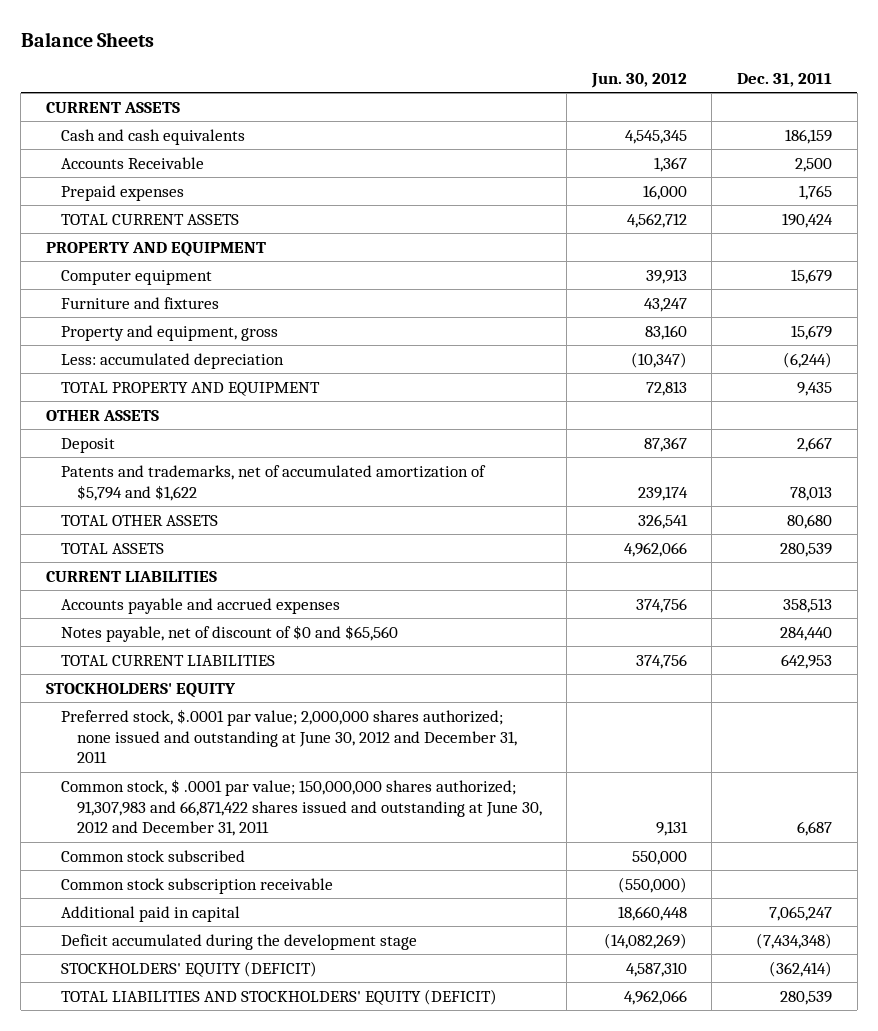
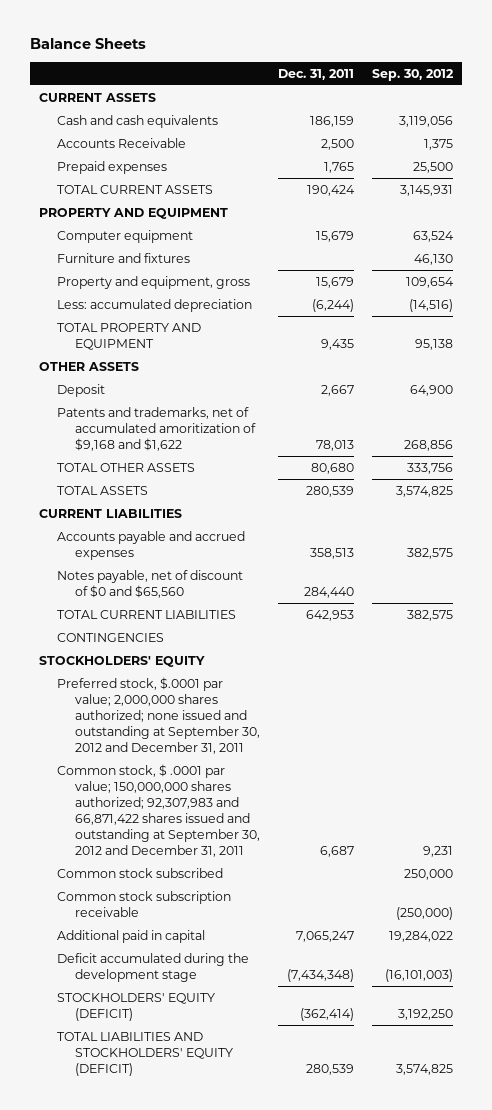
[590,72,687,88] Jun. 30, 2012 -> none
none -> [371,68,454,81] Sep. 30, 2012
[61,464,487,501] Patents and trademarks, net of accumulated amortization of $5,794 and $1,622 -> [57,406,257,451] Patents and trademarks, net of accumulated amoritization of $9,168 and $1,622
none -> [57,632,165,642] CONTINGENCIES
[61,708,517,764] Preferred stock, $.0001 par value; 2,000,000 shares authorized; none issued and outstanding at June 30, 2012 and December 31, 2011 -> [57,676,261,754] Preferred stock, $.0001 par value; 2,000,000 shares authorized; none issued and outstanding at September 30, 2012 and December 31, 2011
[61,778,542,837] Common stock, $ .0001 par value; 150,000,000 shares authorized; 91,307,983 and 66,871,422 shares issued and outstanding at June 30, 2012 and December 31, 2011 -> [57,763,261,857] Common stock, $ .0001 par value; 150,000,000 shares authorized; 92,307,983 and 66,871,422 shares issued and outstanding at September 30, 2012 and December 31, 2011

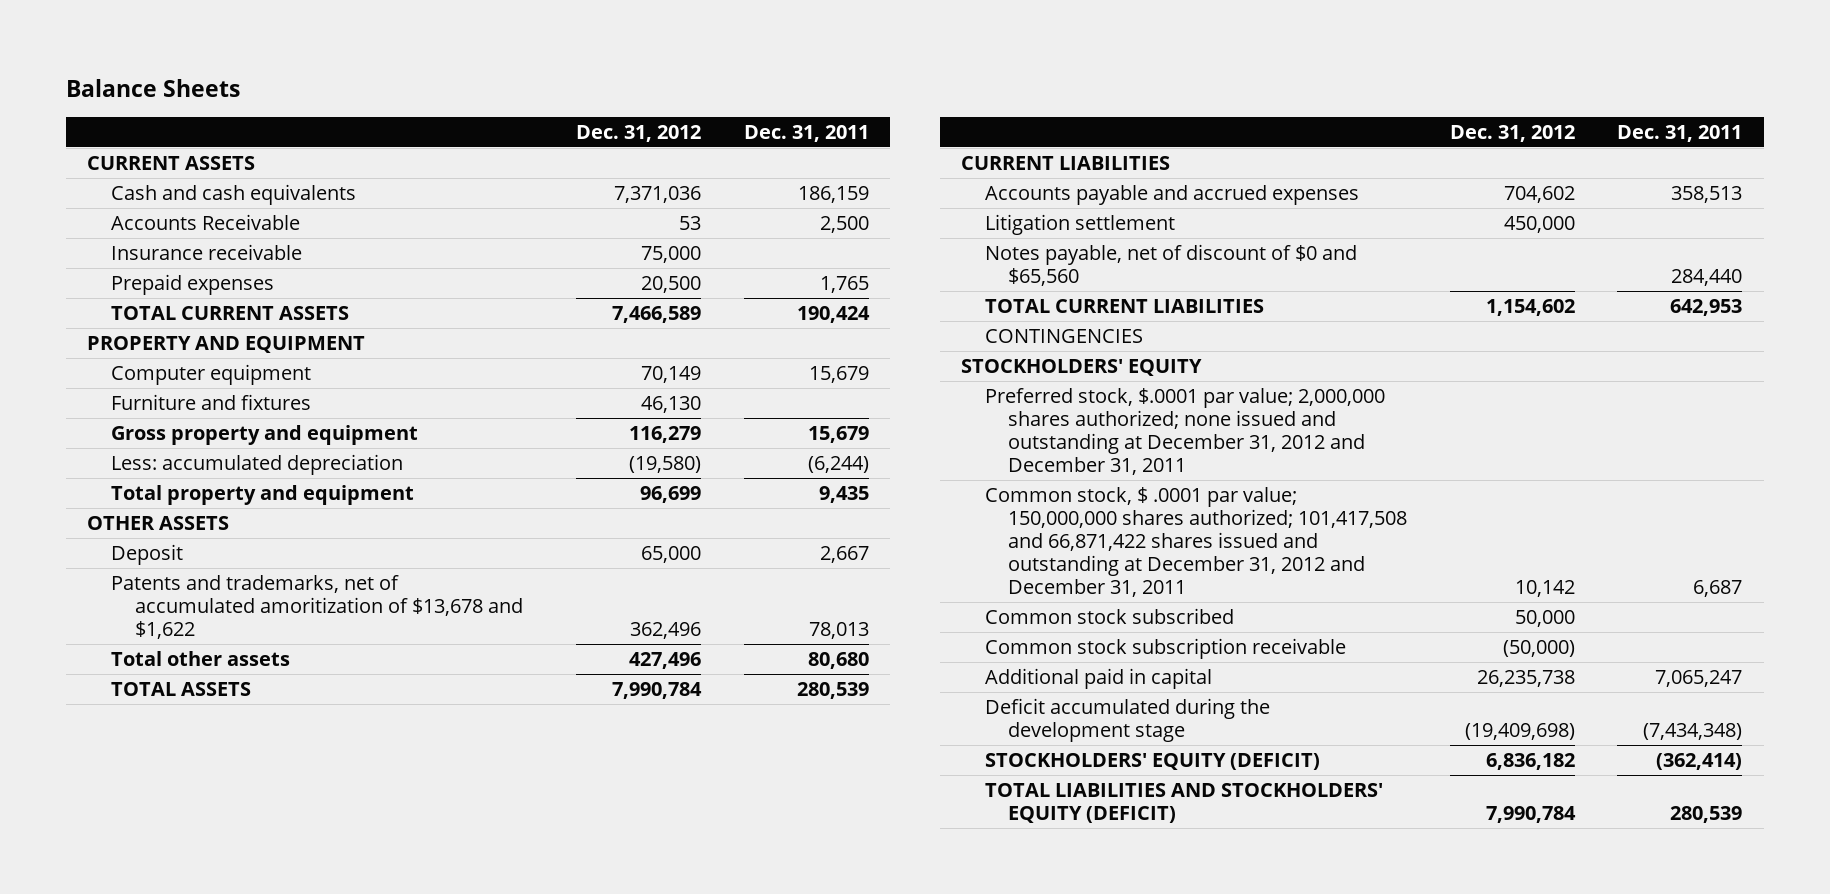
[371,68,454,81] Sep. 30, 2012 -> none
none -> [576,124,702,142] Dec. 31, 2012
none -> [111,243,303,260] Insurance receivable
[57,275,251,289] Property and equipment, gross -> [111,424,419,445] Gross property and equipment
[57,322,202,350] TOTAL PROPERTY AND EQUIPMENT -> [111,484,415,505] Total property and equipment
[57,406,257,451] Patents and trademarks, net of accumulated amoritization of $9,168 and $1,622 -> [111,574,523,640] Patents and trademarks, net of accumulated amoritization of $13,678 and $1,622
[57,462,196,472] TOTAL OTHER ASSETS -> [111,650,291,666] Total other assets
none -> [984,213,1175,235] Litigation settlement
[57,676,261,754] Preferred stock, $.0001 par value; 2,000,000 shares authorized; none issued and outstanding at September 30, 2012 and December 31, 2011 -> [984,387,1385,476] Preferred stock, $.0001 par value; 2,000,000 shares authorized; none issued and outstanding at December 31, 2012 and December 31, 2011
[57,763,261,857] Common stock, $ .0001 par value; 150,000,000 shares authorized; 92,307,983 and 66,871,422 shares issued and outstanding at September 30, 2012 and December 31, 2011 -> [984,486,1408,598] Common stock, $ .0001 par value; 150,000,000 shares authorized; 101,417,508 and 66,871,422 shares issued and outstanding at December 31, 2012 and December 31, 2011

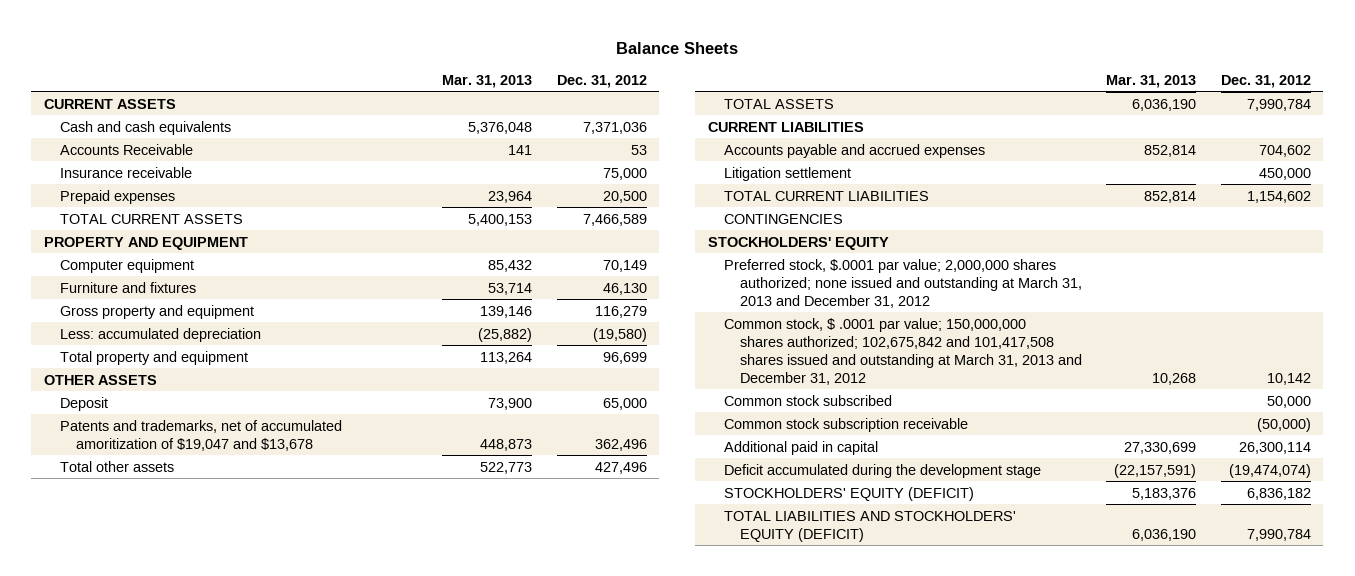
[743,124,869,142] Dec. 31, 2011 -> none
none -> [442,74,533,88] Mar. 31, 2013
[111,574,523,640] Patents and trademarks, net of accumulated amoritization of $13,678 and $1,622 -> [59,419,342,451] Patents and trademarks, net of accumulated amoritization of $19,047 and $13,678
[984,243,1357,286] Notes payable, net of discount of $0 and $65,560 -> none
[984,387,1385,476] Preferred stock, $.0001 par value; 2,000,000 shares authorized; none issued and outstanding at December 31, 2012 and December 31, 2011 -> [723,258,1082,308] Preferred stock, $.0001 par value; 2,000,000 shares authorized; none issued and outstanding at March 31, 2013 and December 31, 2012
[984,486,1408,598] Common stock, $ .0001 par value; 150,000,000 shares authorized; 101,417,508 and 66,871,422 shares issued and outstanding at December 31, 2012 and December 31, 2011 -> [723,317,1082,385] Common stock, $ .0001 par value; 150,000,000 shares authorized; 102,675,842 and 101,417,508 shares issued and outstanding at March 31, 2013 and December 31, 2012
[1476,669,1575,687] 26,235,738 -> [1239,441,1312,454] 26,300,114
[1464,722,1575,740] (19,409,698) -> [1229,463,1312,478] (19,474,074)

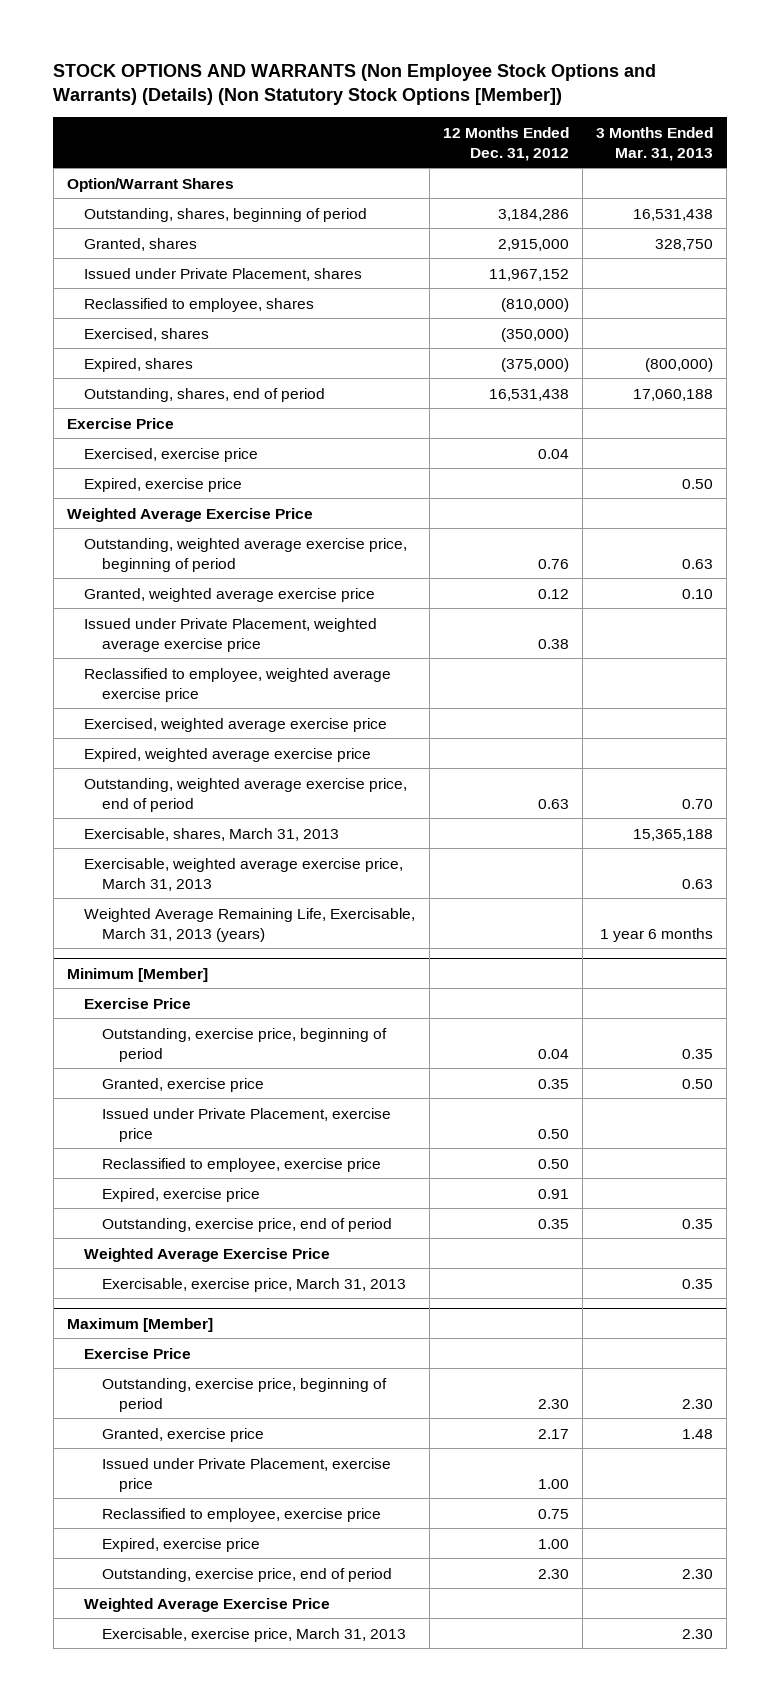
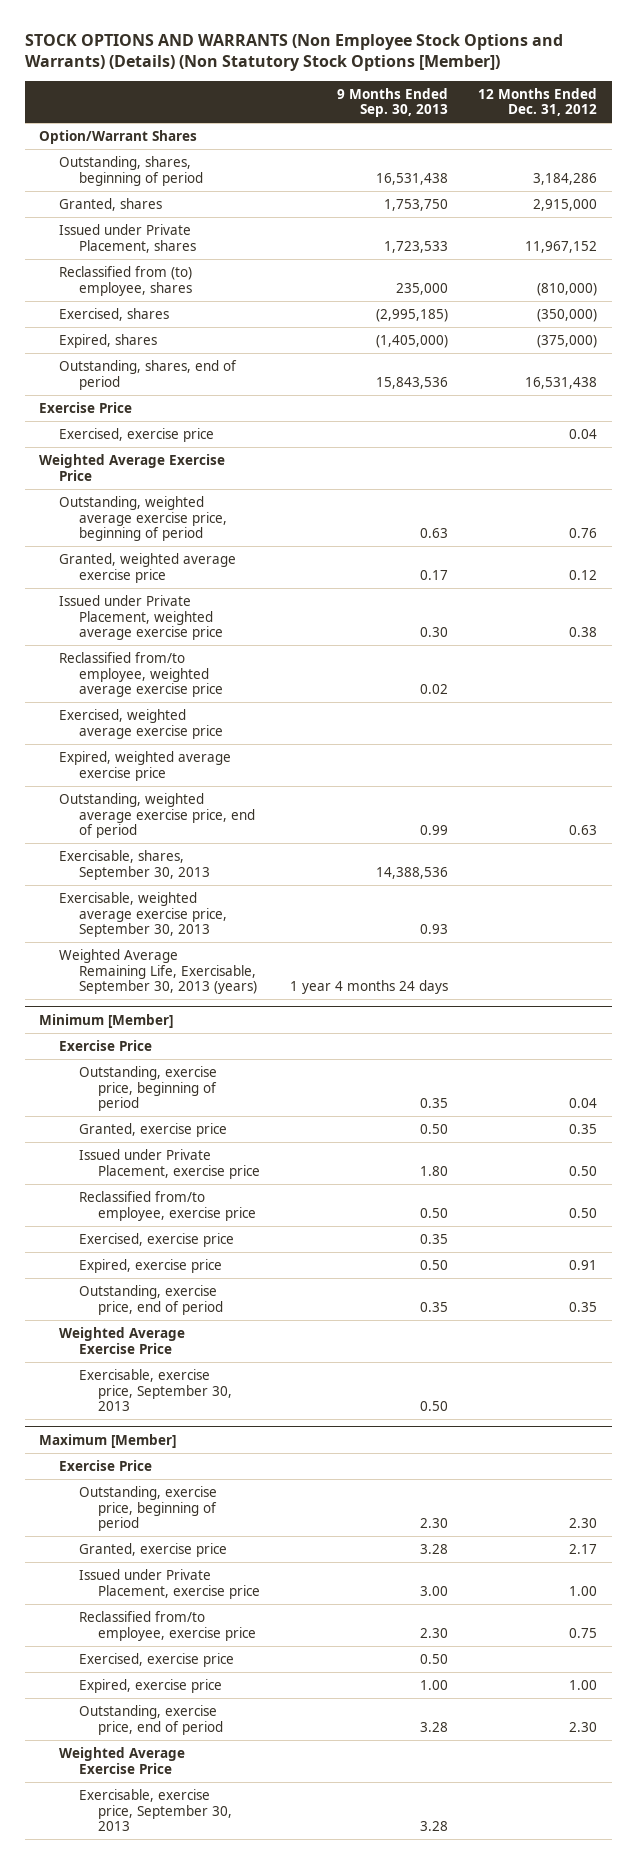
[596,126,714,161] 3 Months Ended Mar. 31, 2013 -> none
none -> [337,87,449,118] 9 Months Ended Sep. 30, 2013
[84,297,315,312] Reclassified to employee, shares -> [59,265,193,296] Reclassified from (to) employee, shares
[84,477,243,492] Expired, exercise price -> none
[84,667,392,702] Reclassified to employee, weighted average exercise price -> [59,651,223,698] Reclassified from/to employee, weighted average exercise price
[84,827,340,841] Exercisable, shares, March 31, 2013 -> [59,849,210,880] Exercisable, shares, September 30, 2013
[84,857,404,891] Exercisable, weighted average exercise price, March 31, 2013 -> [59,891,227,938] Exercisable, weighted average exercise price, September 30, 2013
[84,907,416,942] Weighted Average Remaining Life, Exercisable, March 31, 2013 (years) -> [59,948,257,995] Weighted Average Remaining Life, Exercisable, September 30, 2013 (years)
[101,1157,381,1172] Reclassified to employee, exercise price -> [78,1190,257,1221] Reclassified from/to employee, exercise price
none -> [78,1232,234,1247] Exercised, exercise price
[101,1277,406,1292] Exercisable, exercise price, March 31, 2013 -> [78,1368,233,1412] Exercisable, exercise price, September 30, 2013
[101,1507,381,1522] Reclassified to employee, exercise price -> [78,1610,257,1641] Reclassified from/to employee, exercise price
none -> [78,1652,234,1667] Exercised, exercise price
[101,1627,406,1642] Exercisable, exercise price, March 31, 2013 -> [78,1788,233,1832] Exercisable, exercise price, September 30, 2013

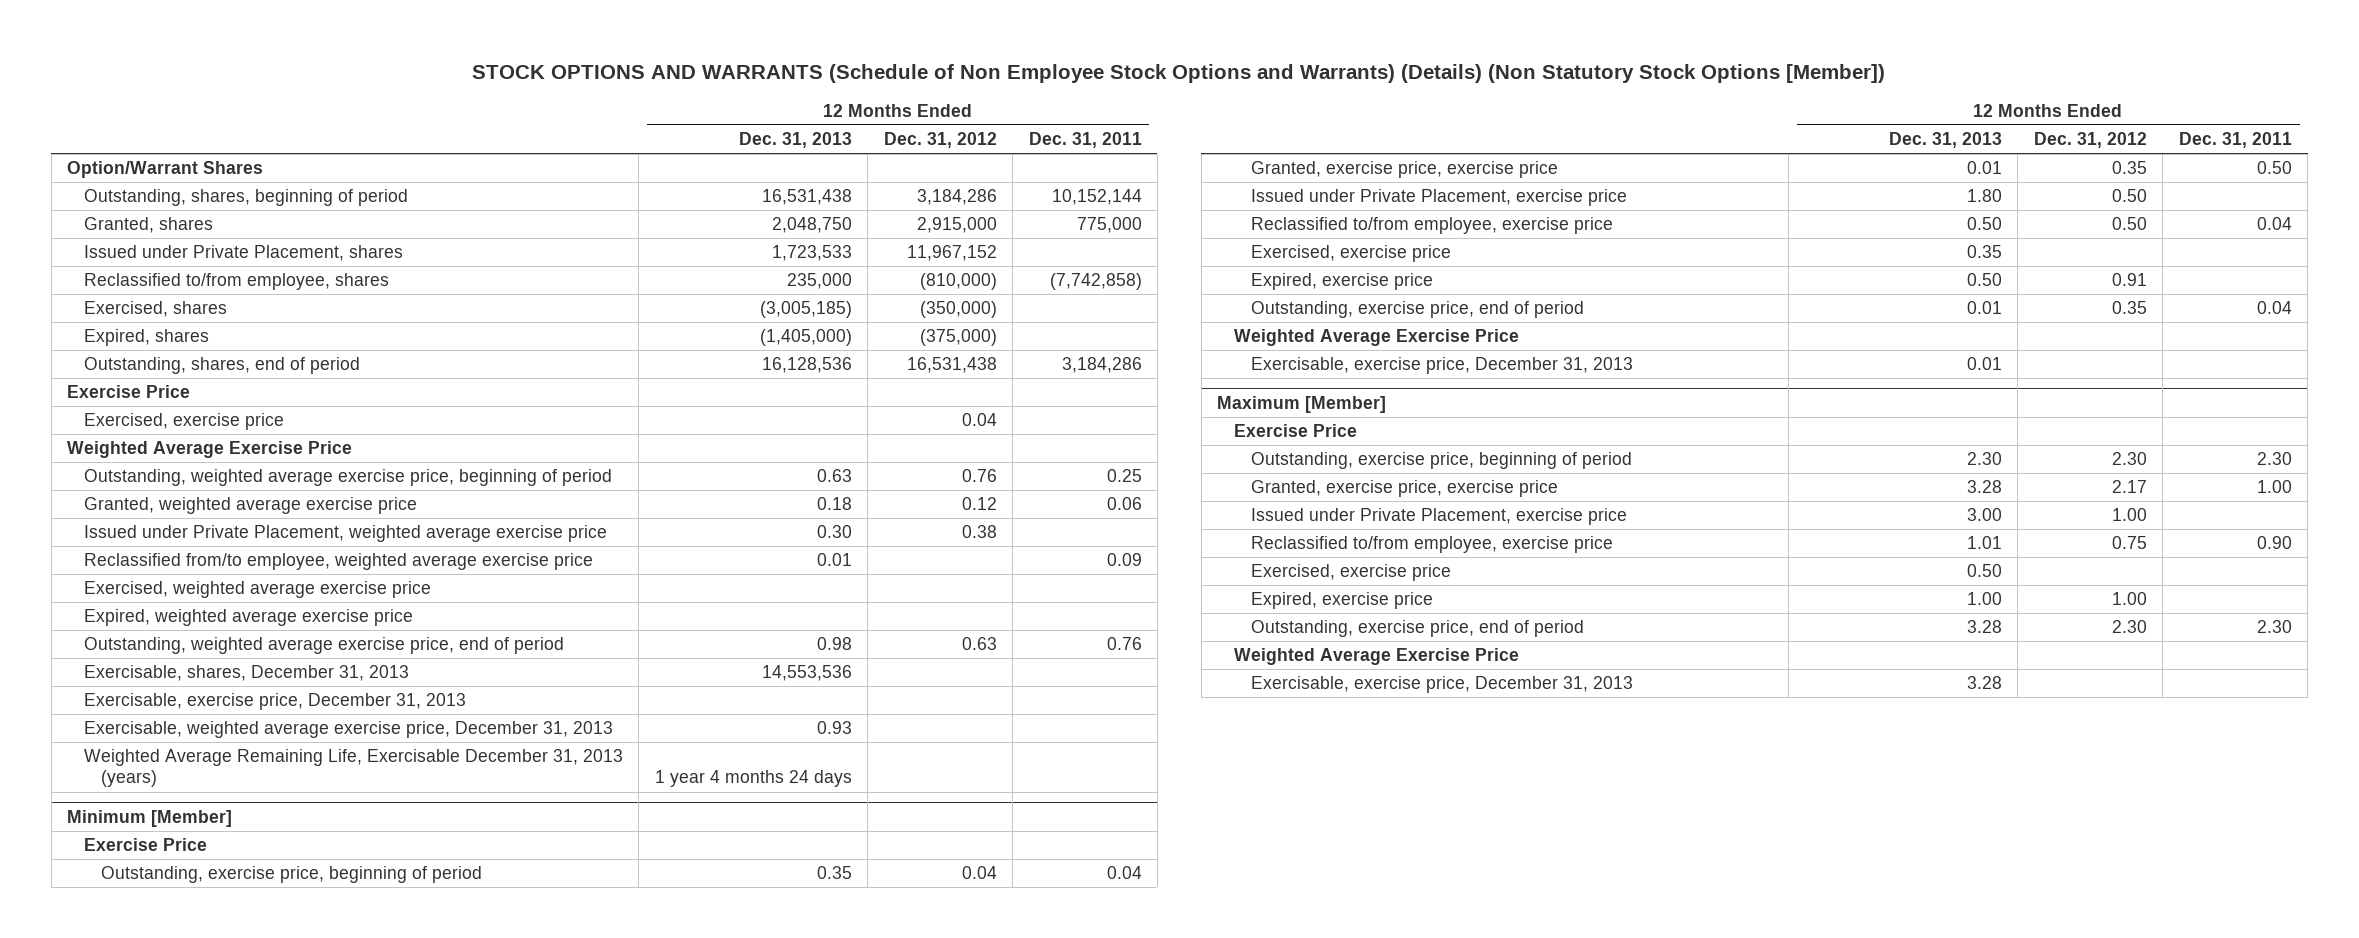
[24,33,563,72] STOCK OPTIONS AND WARRANTS (Non Employee Stock Options and Warrants) (Details) (Non Statutory Stock Options [Member]) -> [472,63,1886,83] STOCK OPTIONS AND WARRANTS (Schedule of Non Employee Stock Options and Warrants) (Details) (Non Statutory Stock Options [Member])
[337,87,449,118] 9 Months Ended Sep. 30, 2013 -> none
none -> [738,132,852,149] Dec. 31, 2013
none -> [1028,132,1142,149] Dec. 31, 2011
[59,265,193,296] Reclassified from (to) employee, shares -> [83,273,389,291] Reclassified to/from employee, shares
[59,849,210,880] Exercisable, shares, September 30, 2013 -> [83,665,409,682] Exercisable, shares, December 31, 2013
none -> [83,693,466,711] Exercisable, exercise price, December 31, 2013
[59,891,227,938] Exercisable, weighted average exercise price, September 30, 2013 -> [83,721,613,739] Exercisable, weighted average exercise price, December 31, 2013
[59,948,257,995] Weighted Average Remaining Life, Exercisable, September 30, 2013 (years) -> [83,749,623,788] Weighted Average Remaining Life, Exercisable December 31, 2013 (years)
[78,1122,227,1137] Granted, exercise price -> [1250,161,1558,179] Granted, exercise price, exercise price
[78,1190,257,1221] Reclassified from/to employee, exercise price -> [1250,217,1613,235] Reclassified to/from employee, exercise price
[78,1368,233,1412] Exercisable, exercise price, September 30, 2013 -> [1250,357,1633,375] Exercisable, exercise price, December 31, 2013
[78,1542,227,1557] Granted, exercise price -> [1250,480,1558,498] Granted, exercise price, exercise price
[78,1610,257,1641] Reclassified from/to employee, exercise price -> [1250,536,1613,554] Reclassified to/from employee, exercise price
[78,1788,233,1832] Exercisable, exercise price, September 30, 2013 -> [1250,676,1633,694] Exercisable, exercise price, December 31, 2013

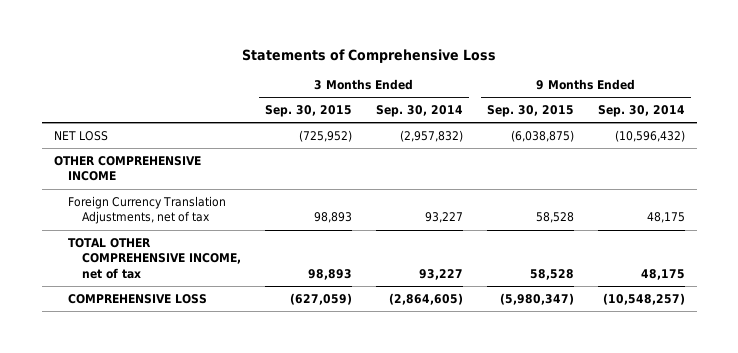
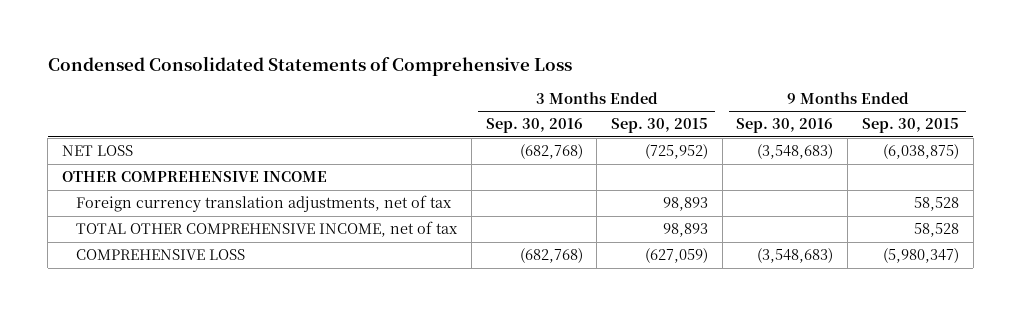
[242,49,497,64] Statements of Comprehensive Loss -> [47,55,572,76] Condensed Consolidated Statements of Comprehensive Loss
[376,105,464,118] Sep. 30, 2014 -> none
[597,105,685,118] Sep. 30, 2014 -> none
none -> [485,118,583,134] Sep. 30, 2016
none -> [736,118,834,134] Sep. 30, 2016
[67,195,226,225] Foreign Currency Translation Adjustments, net of tax -> [76,195,453,213] Foreign currency translation adjustments, net of tax

